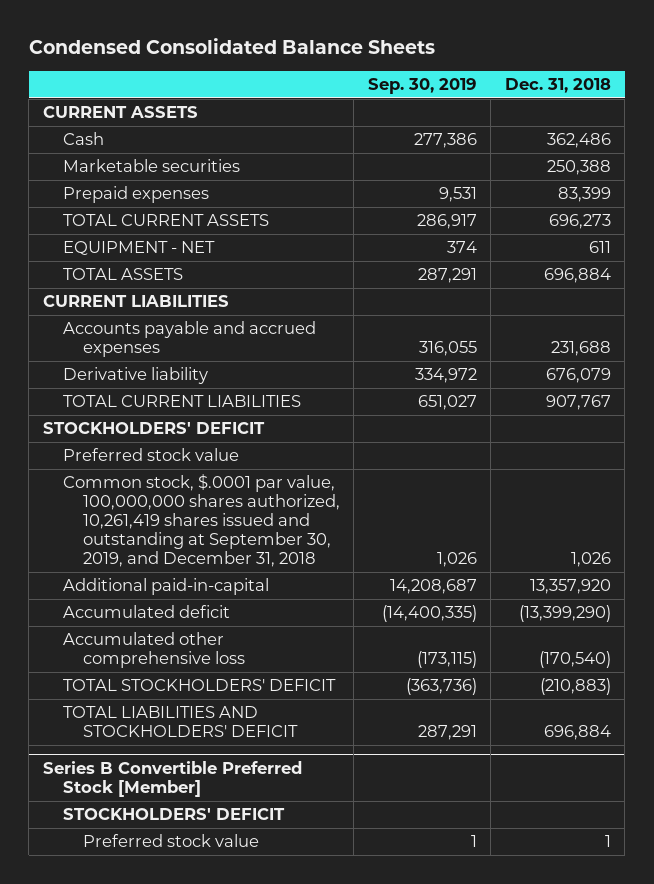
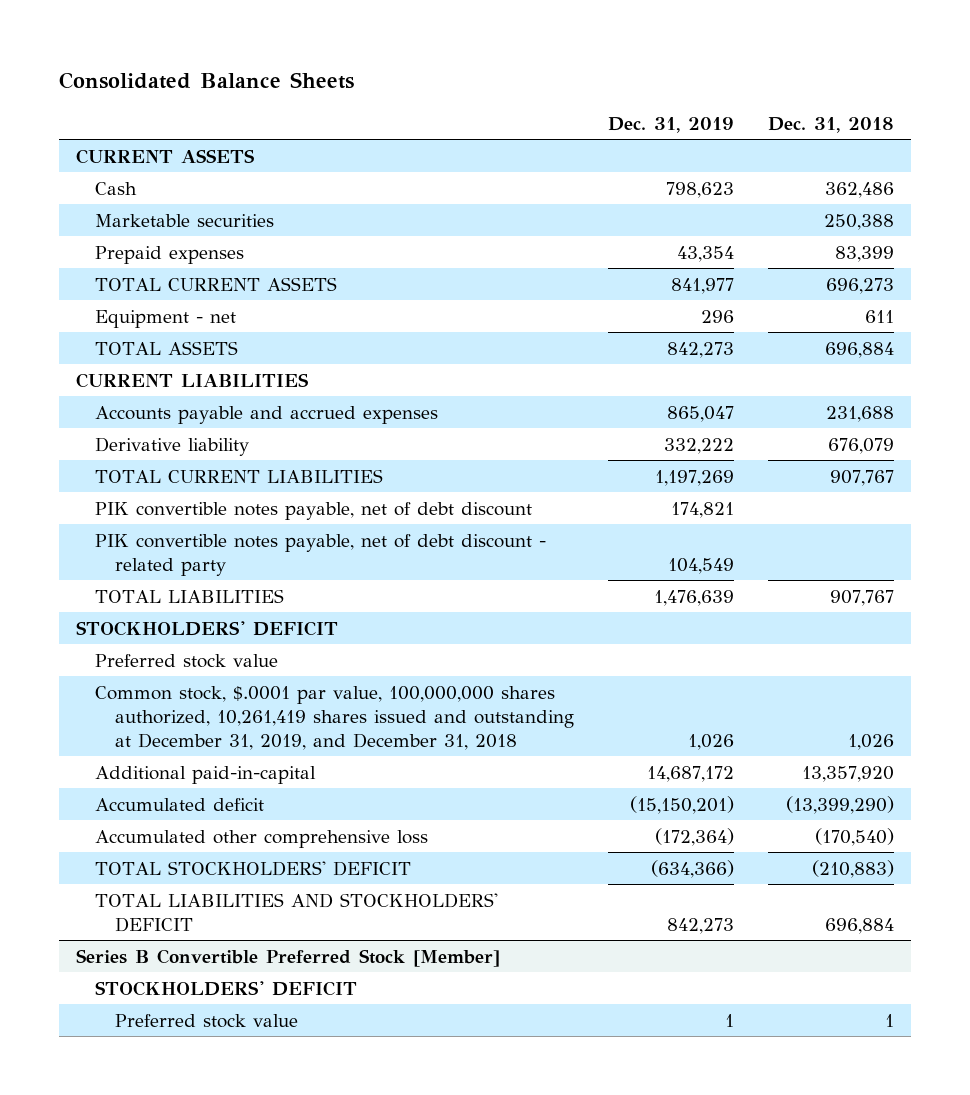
[28,38,435,55] Condensed Consolidated Balance Sheets -> [58,72,354,90] Consolidated Balance Sheets
[367,77,477,94] Sep. 30, 2019 -> none
none -> [607,117,734,134] Dec. 31, 2019
[62,241,215,256] EQUIPMENT - NET -> [95,309,237,328] Equipment - net
none -> [95,501,533,520] PIK convertible notes payable, net of debt discount
none -> [95,533,547,576] PIK convertible notes payable, net of debt discount - related party
none -> [95,588,285,603] TOTAL LIABILITIES
[62,474,341,568] Common stock, $.0001 par value, 100,000,000 shares authorized, 10,261,419 shares issued and outstanding at September 30, 2019, and December 31, 2018 -> [95,685,574,751] Common stock, $.0001 par value, 100,000,000 shares authorized, 10,261,419 shares issued and outstanding at December 31, 2019, and December 31, 2018

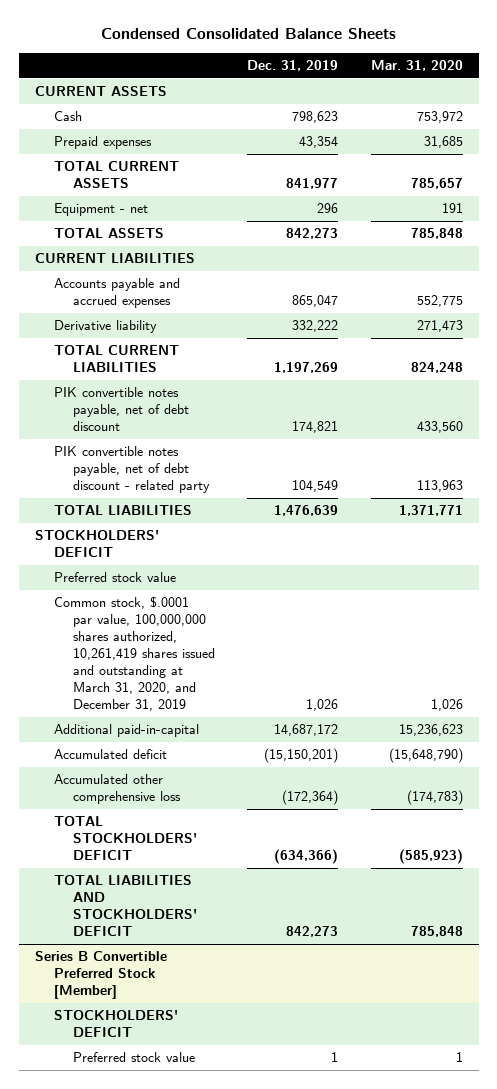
[58,72,354,90] Consolidated Balance Sheets -> [100,28,396,40] Condensed Consolidated Balance Sheets
[768,117,895,134] Dec. 31, 2018 -> none
none -> [370,59,463,71] Mar. 31, 2020
[95,213,275,227] Marketable securities -> none
[95,685,574,751] Common stock, $.0001 par value, 100,000,000 shares authorized, 10,261,419 shares issued and outstanding at December 31, 2019, and December 31, 2018 -> [53,596,215,711] Common stock, $.0001 par value, 100,000,000 shares authorized, 10,261,419 shares issued and outstanding at March 31, 2020, and December 31, 2019

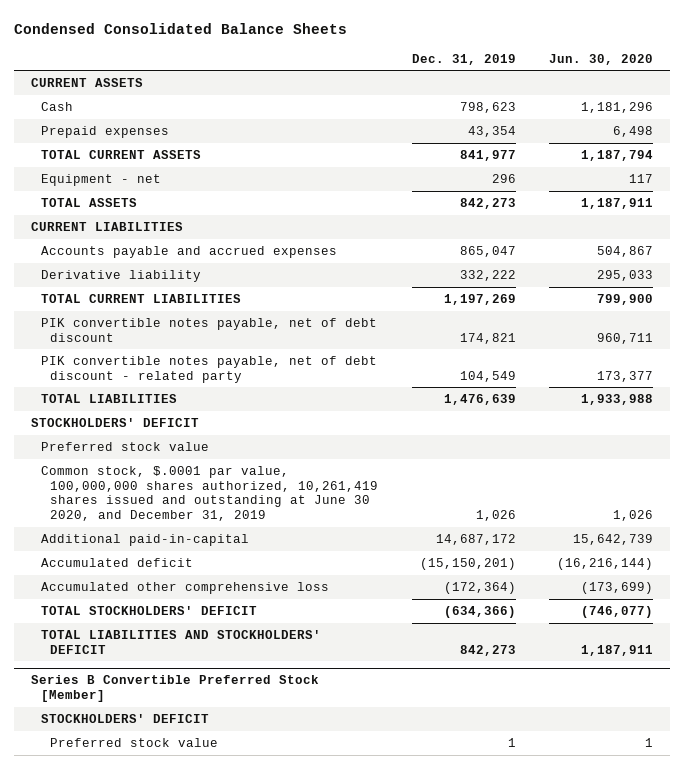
[370,59,463,71] Mar. 31, 2020 -> none
none -> [549,53,654,65] Jun. 30, 2020
[53,596,215,711] Common stock, $.0001 par value, 100,000,000 shares authorized, 10,261,419 shares issued and outstanding at March 31, 2020, and December 31, 2019 -> [40,465,379,521] Common stock, $.0001 par value, 100,000,000 shares authorized, 10,261,419 shares issued and outstanding at June 30 2020, and December 31, 2019

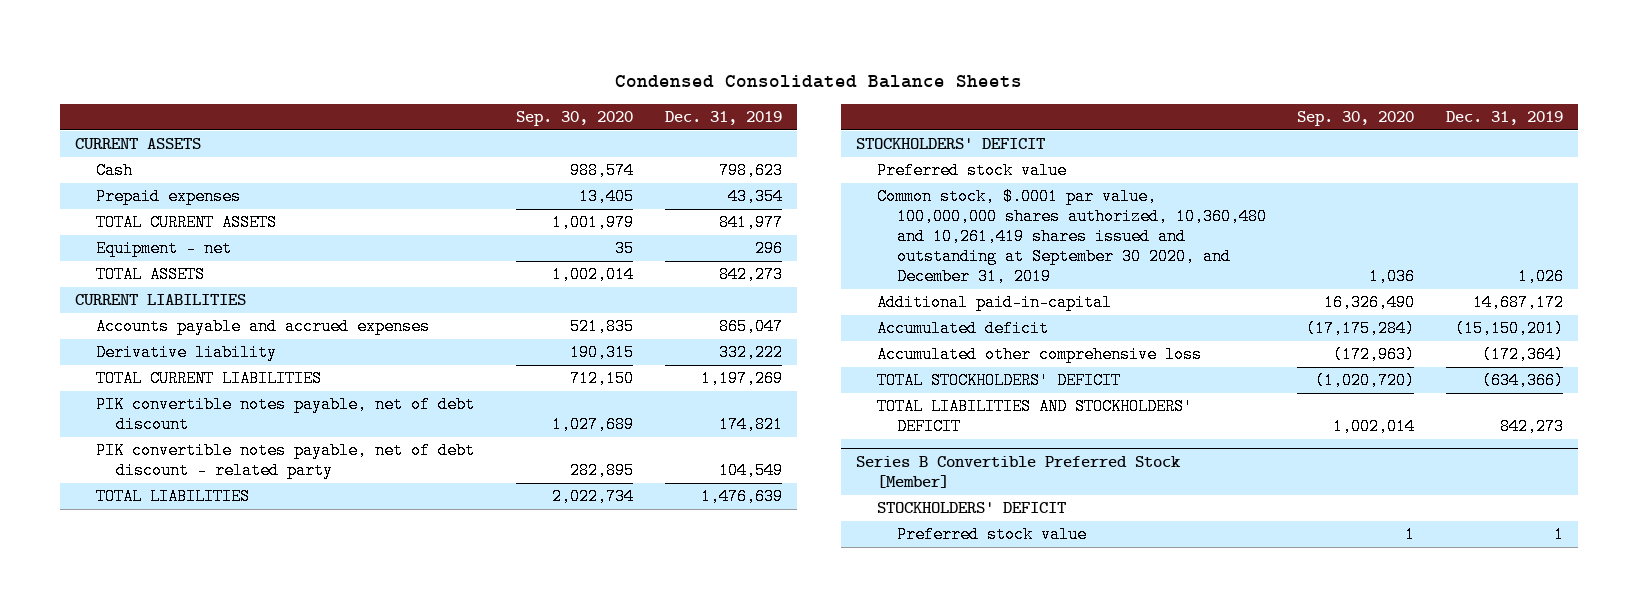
[549,53,654,65] Jun. 30, 2020 -> none
none -> [516,111,634,127] Sep. 30, 2020
[40,465,379,521] Common stock, $.0001 par value, 100,000,000 shares authorized, 10,261,419 shares issued and outstanding at June 30 2020, and December 31, 2019 -> [876,188,1267,286] Common stock, $.0001 par value, 100,000,000 shares authorized, 10,360,480 and 10,261,419 shares issued and outstanding at September 30 2020, and December 31, 2019

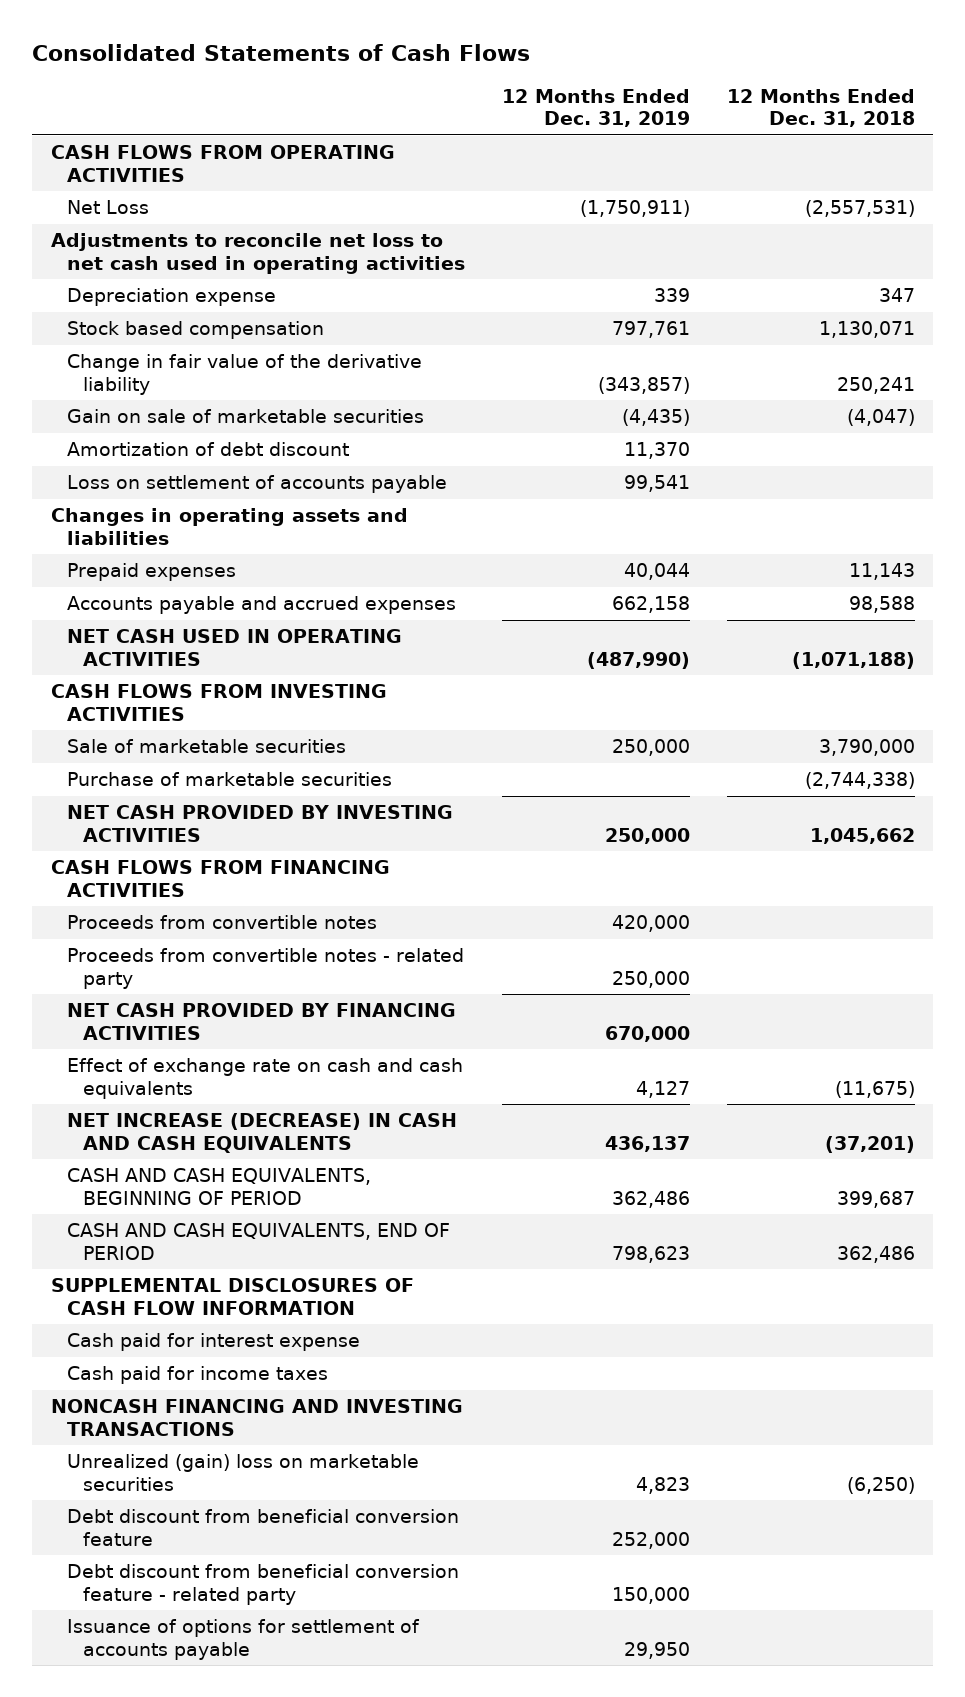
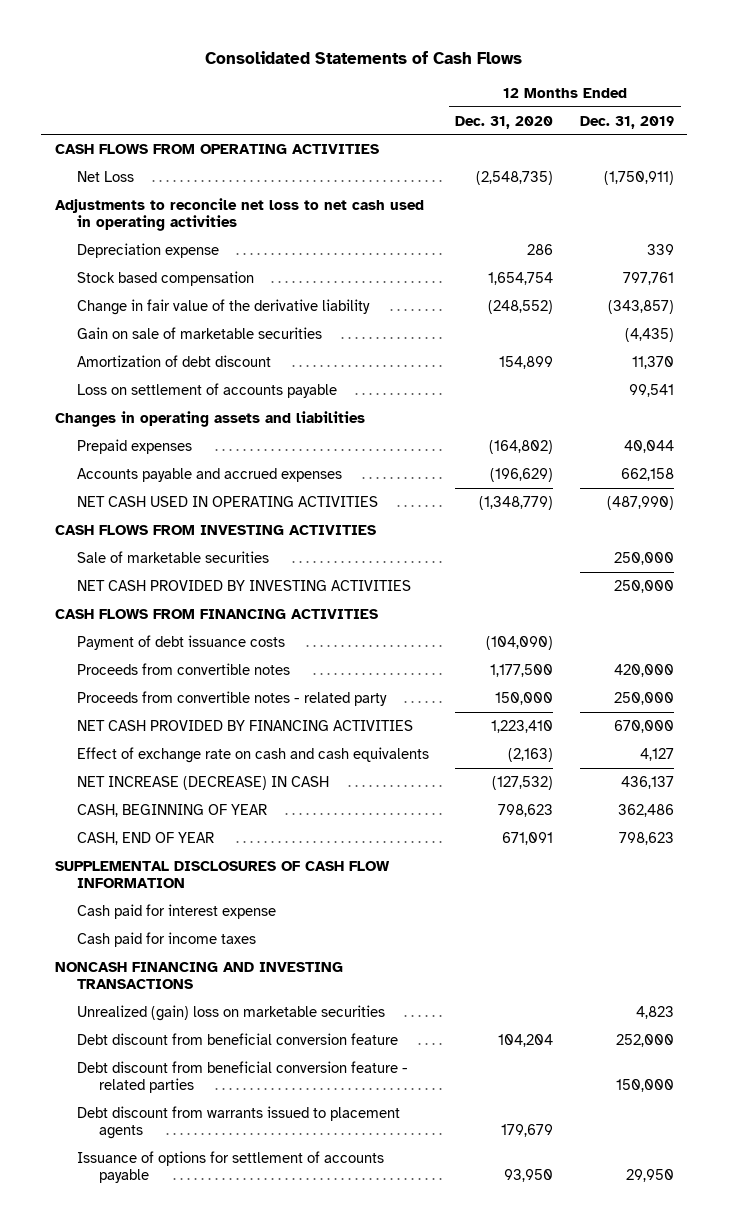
[726,88,915,128] 12 Months Ended Dec. 31, 2018 -> none
none -> [455,115,554,129] Dec. 31, 2020
[66,772,392,787] Purchase of marketable securities -> none
none -> [76,634,285,650] Payment of debt issuance costs
[66,1113,457,1153] NET INCREASE (DECREASE) IN CASH AND CASH EQUIVALENTS -> [76,775,329,790] NET INCREASE (DECREASE) IN CASH
[66,1168,371,1205] CASH AND CASH EQUIVALENTS, BEGINNING OF PERIOD -> [76,803,267,817] CASH, BEGINNING OF YEAR
[66,1223,450,1260] CASH AND CASH EQUIVALENTS, END OF PERIOD -> [76,831,214,845] CASH, END OF YEAR
[66,1564,459,1605] Debt discount from beneficial conversion feature - related party -> [76,1060,408,1094] Debt discount from beneficial conversion feature - related parties
none -> [76,1105,400,1140] Debt discount from warrants issued to placement agents

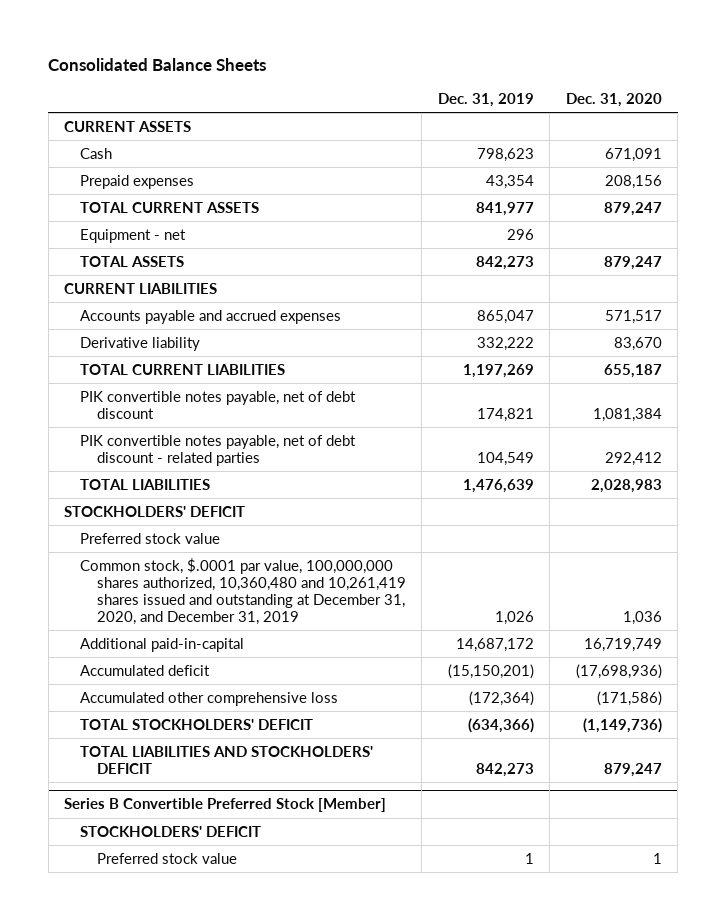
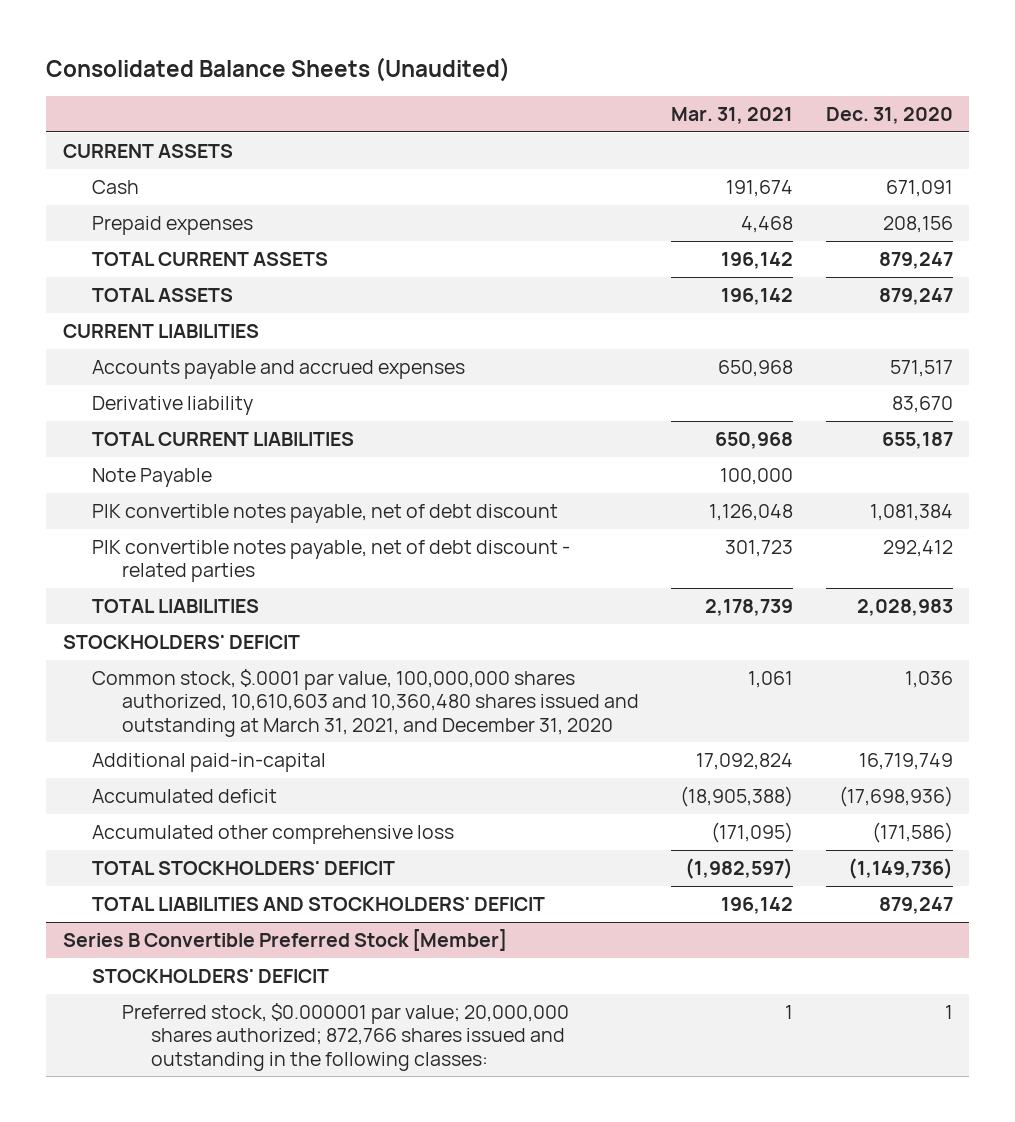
[48,57,267,71] Consolidated Balance Sheets -> [46,56,511,82] Consolidated Balance Sheets (Unaudited)
[437,92,534,107] Dec. 31, 2019 -> none
none -> [671,106,794,124] Mar. 31, 2021
[80,228,187,243] Equipment - net -> none
none -> [92,467,213,487] Note Payable
[80,532,221,544] Preferred stock value -> none
[80,557,406,625] Common stock, $.0001 par value, 100,000,000 shares authorized, 10,360,480 and 10,261,419 shares issued and outstanding at December 31, 2020, and December 31, 2019 -> [92,668,639,737] Common stock, $.0001 par value, 100,000,000 shares authorized, 10,610,603 and 10,360,480 shares issued and outstanding at March 31, 2021, and December 31, 2020
[96,852,237,864] Preferred stock value -> [121,1002,569,1071] Preferred stock, $0.000001 par value; 20,000,000 shares authorized; 872,766 shares issued and outstanding in the following classes:

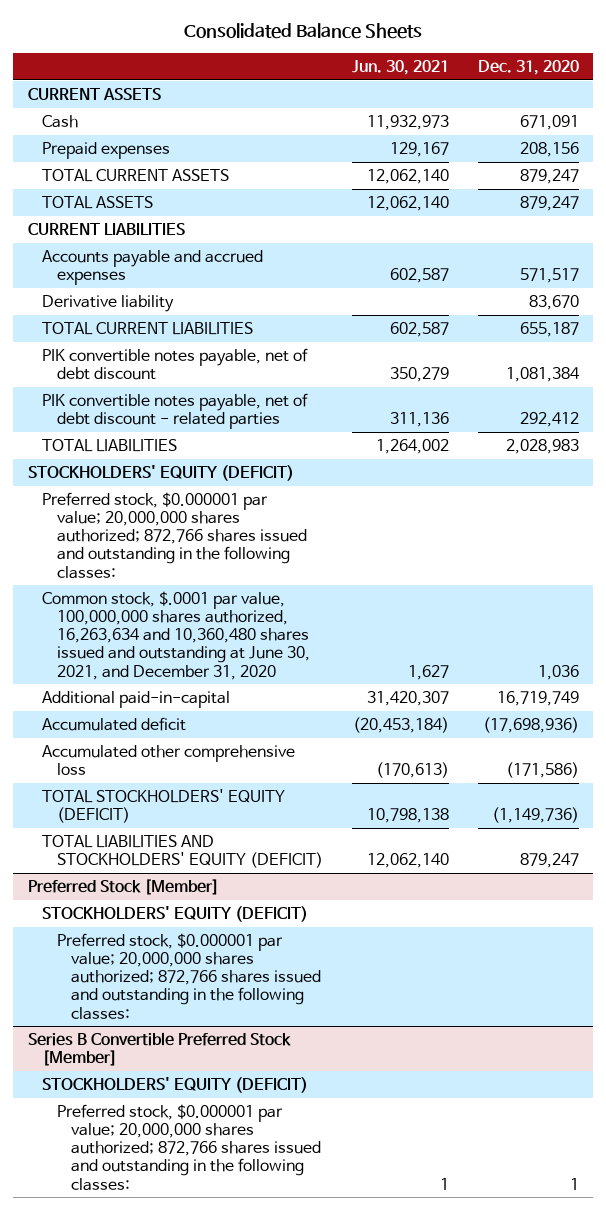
[46,56,511,82] Consolidated Balance Sheets (Unaudited) -> [184,23,423,40] Consolidated Balance Sheets
[671,106,794,124] Mar. 31, 2021 -> none
none -> [351,59,449,75] Jun. 30, 2021
[92,467,213,487] Note Payable -> none
[62,634,300,649] STOCKHOLDERS' DEFICIT -> [27,465,294,482] STOCKHOLDERS' EQUITY (DEFICIT)
none -> [42,492,307,579] Preferred stock, $0.000001 par value; 20,000,000 shares authorized; 872,766 shares issued and outstanding in the following classes:
[92,668,639,737] Common stock, $.0001 par value, 100,000,000 shares authorized, 10,610,603 and 10,360,480 shares issued and outstanding at March 31, 2021, and December 31, 2020 -> [42,591,310,680] Common stock, $.0001 par value, 100,000,000 shares authorized, 16,263,634 and 10,360,480 shares issued and outstanding at June 30, 2021, and December 31, 2020
[92,860,396,875] TOTAL STOCKHOLDERS' DEFICIT -> [42,789,286,824] TOTAL STOCKHOLDERS' EQUITY (DEFICIT)
[92,896,546,911] TOTAL LIABILITIES AND STOCKHOLDERS' DEFICIT -> [42,835,323,869] TOTAL LIABILITIES AND STOCKHOLDERS' EQUITY (DEFICIT)
none -> [27,879,219,896] Preferred Stock [Member]
none -> [42,906,309,923] STOCKHOLDERS' EQUITY (DEFICIT)
none -> [56,933,321,1020] Preferred stock, $0.000001 par value; 20,000,000 shares authorized; 872,766 shares issued and outstanding in the following classes:
[92,968,330,983] STOCKHOLDERS' DEFICIT -> [42,1077,309,1094] STOCKHOLDERS' EQUITY (DEFICIT)

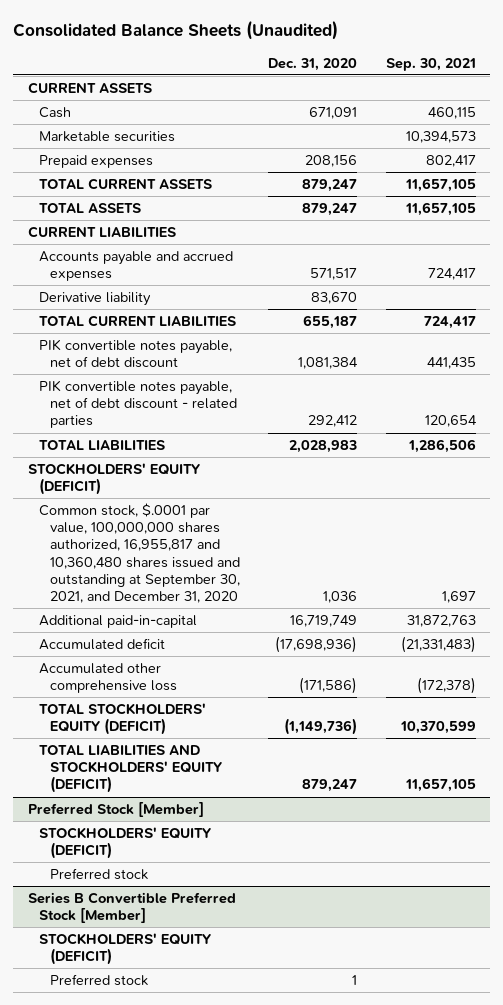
[184,23,423,40] Consolidated Balance Sheets -> [13,20,339,41] Consolidated Balance Sheets (Unaudited)
[351,59,449,75] Jun. 30, 2021 -> none
none -> [385,57,476,71] Sep. 30, 2021
none -> [38,130,175,142] Marketable securities
[42,492,307,579] Preferred stock, $0.000001 par value; 20,000,000 shares authorized; 872,766 shares issued and outstanding in the following classes: -> none
[42,591,310,680] Common stock, $.0001 par value, 100,000,000 shares authorized, 16,263,634 and 10,360,480 shares issued and outstanding at June 30, 2021, and December 31, 2020 -> [38,502,241,604] Common stock, $.0001 par value, 100,000,000 shares authorized, 16,955,817 and 10,360,480 shares issued and outstanding at September 30, 2021, and December 31, 2020
[56,933,321,1020] Preferred stock, $0.000001 par value; 20,000,000 shares authorized; 872,766 shares issued and outstanding in the following classes: -> [50,867,149,880] Preferred stock
[56,1104,321,1191] Preferred stock, $0.000001 par value; 20,000,000 shares authorized; 872,766 shares issued and outstanding in the following classes: -> [50,973,149,986] Preferred stock

